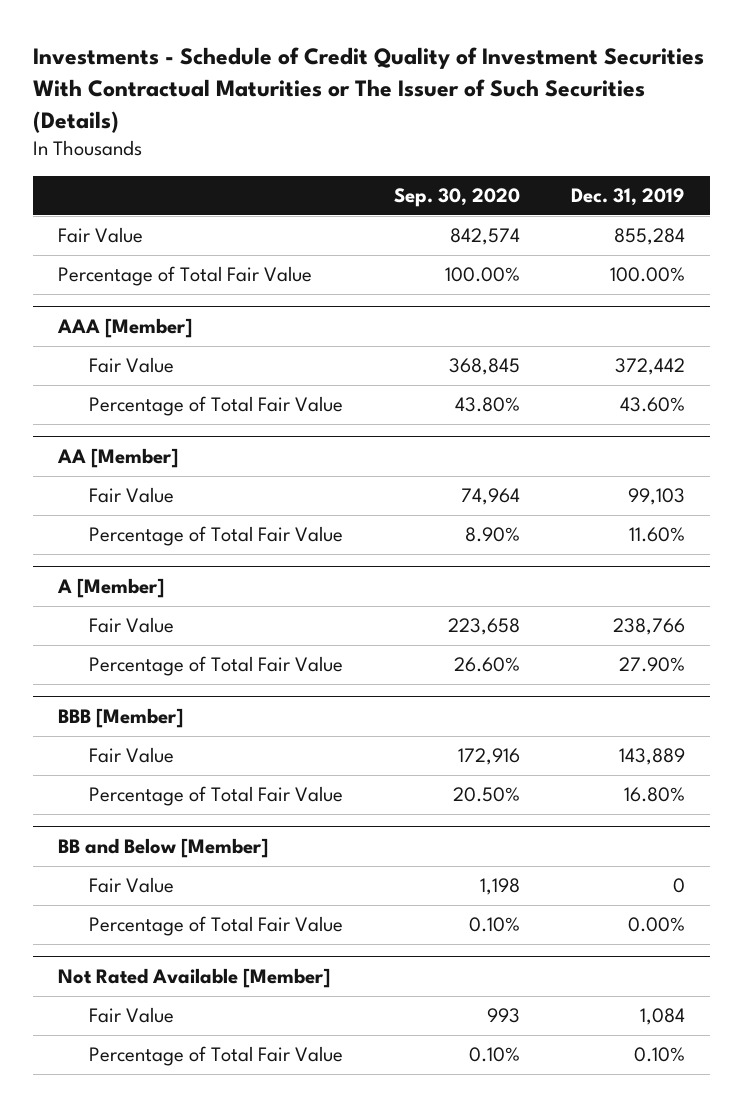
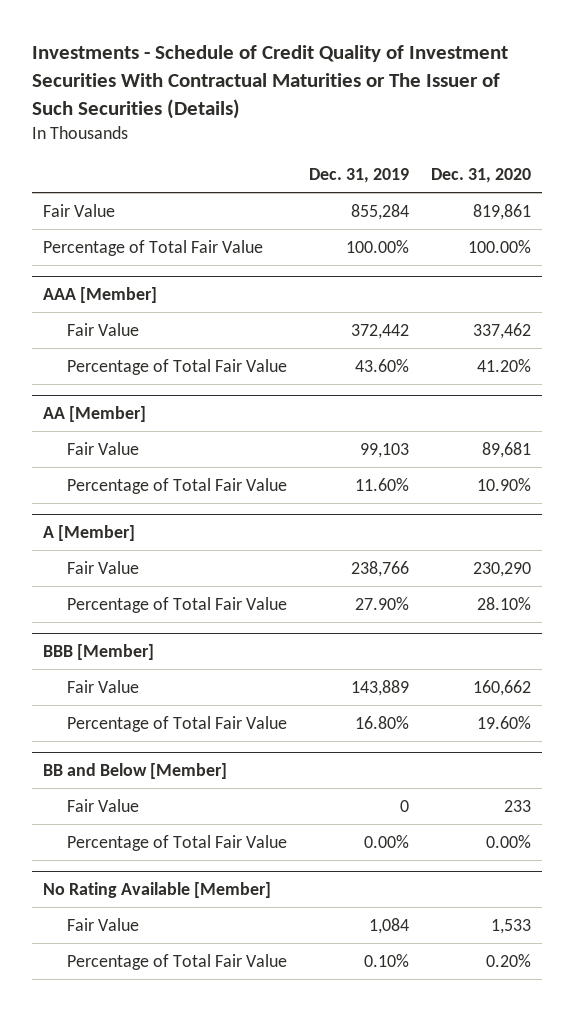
[394,187,521,207] Sep. 30, 2020 -> none
none -> [430,168,531,184] Dec. 31, 2020
[58,967,331,988] Not Rated Available [Member] -> [42,882,271,899] No Rating Available [Member]

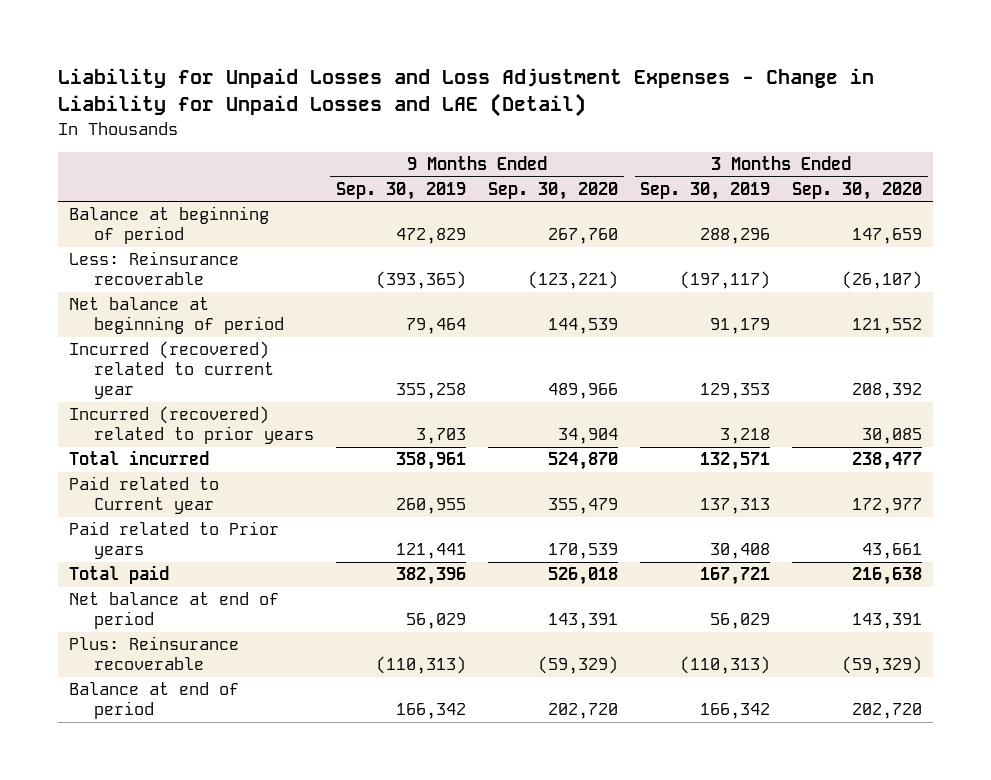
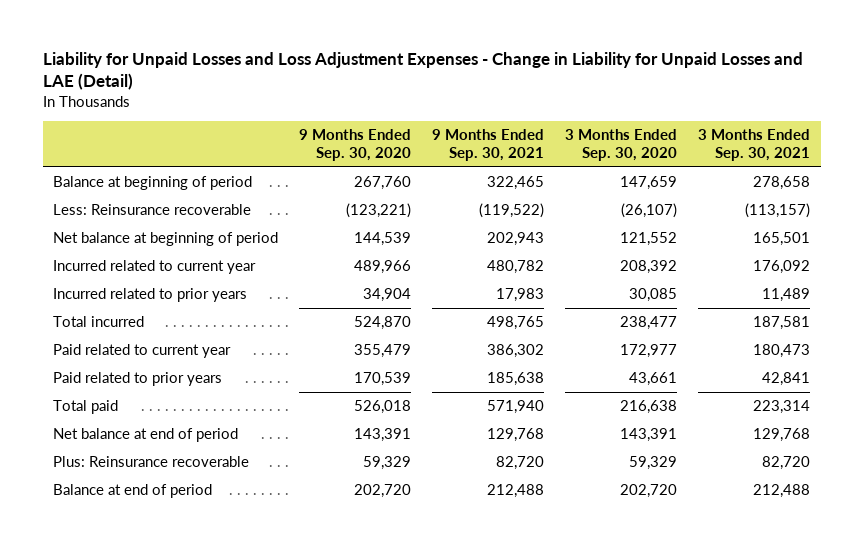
[335,182,466,201] Sep. 30, 2019 -> none
[640,182,771,201] Sep. 30, 2019 -> none
none -> [432,129,545,162] 9 Months Ended Sep. 30, 2021
none -> [698,129,811,162] 3 Months Ended Sep. 30, 2021
[68,341,274,400] Incurred (recovered) related to current year -> [53,260,257,275] Incurred related to current year
[68,406,314,445] Incurred (recovered) related to prior years -> [53,288,248,303] Incurred related to prior years
[68,476,219,515] Paid related to Current year -> [53,344,232,359] Paid related to current year
[68,521,279,560] Paid related to Prior years -> [53,372,223,387] Paid related to prior years
[538,656,619,675] (59,329) -> [363,456,412,471] 59,329
[842,656,923,675] (59,329) -> [629,456,678,471] 59,329

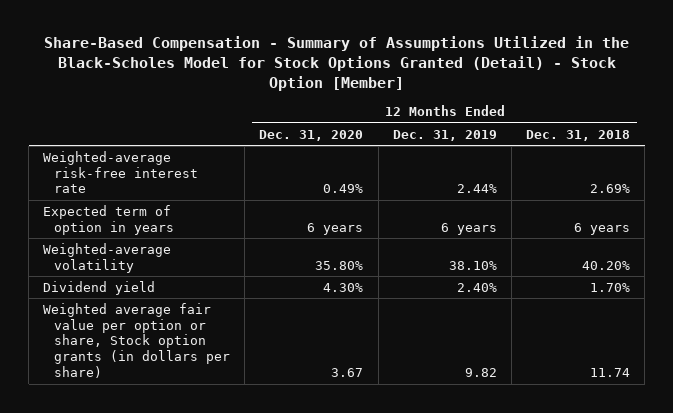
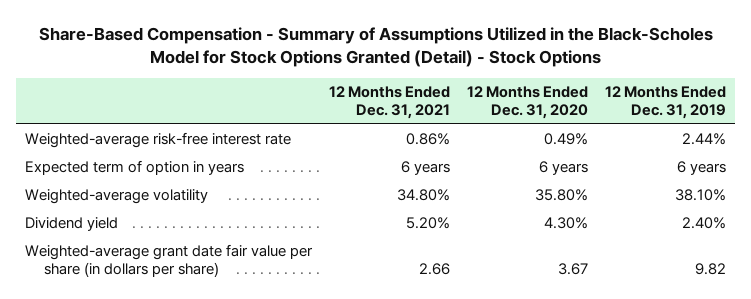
[43,36,629,91] Share-Based Compensation - Summary of Assumptions Utilized in the Black-Scholes Model for Stock Options Granted (Detail) - Stock Option [Member] -> [38,26,713,67] Share-Based Compensation - Summary of Assumptions Utilized in the Black-Scholes Model for Stock Options Granted (Detail) - Stock Options
[526,129,631,141] Dec. 31, 2018 -> none
none -> [328,86,450,120] 12 Months Ended Dec. 31, 2021
[43,302,231,379] Weighted average fair value per option or share, Stock option grants (in dollars per share) -> [24,244,313,278] Weighted-average grant date fair value per share (in dollars per share)

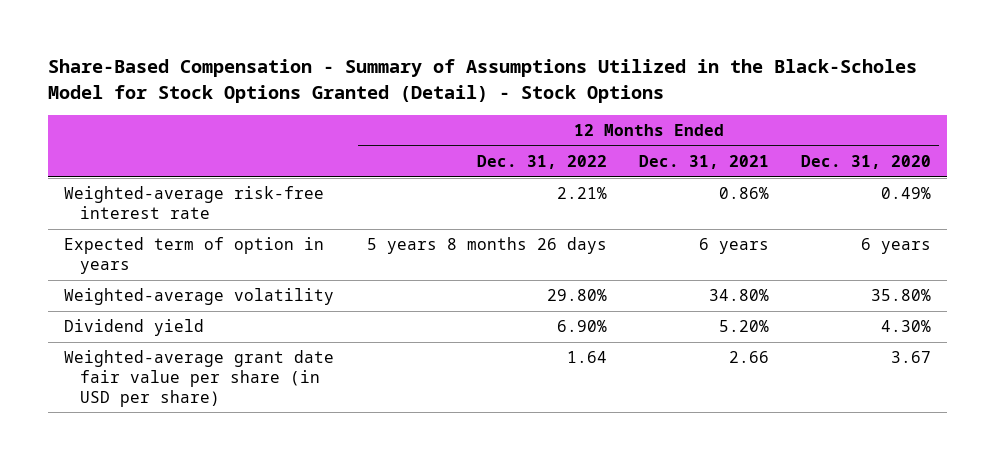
[605,86,727,120] 12 Months Ended Dec. 31, 2019 -> none
none -> [476,155,607,170] Dec. 31, 2022
[24,244,313,278] Weighted-average grant date fair value per share (in dollars per share) -> [64,350,335,407] Weighted-average grant date fair value per share (in USD per share)

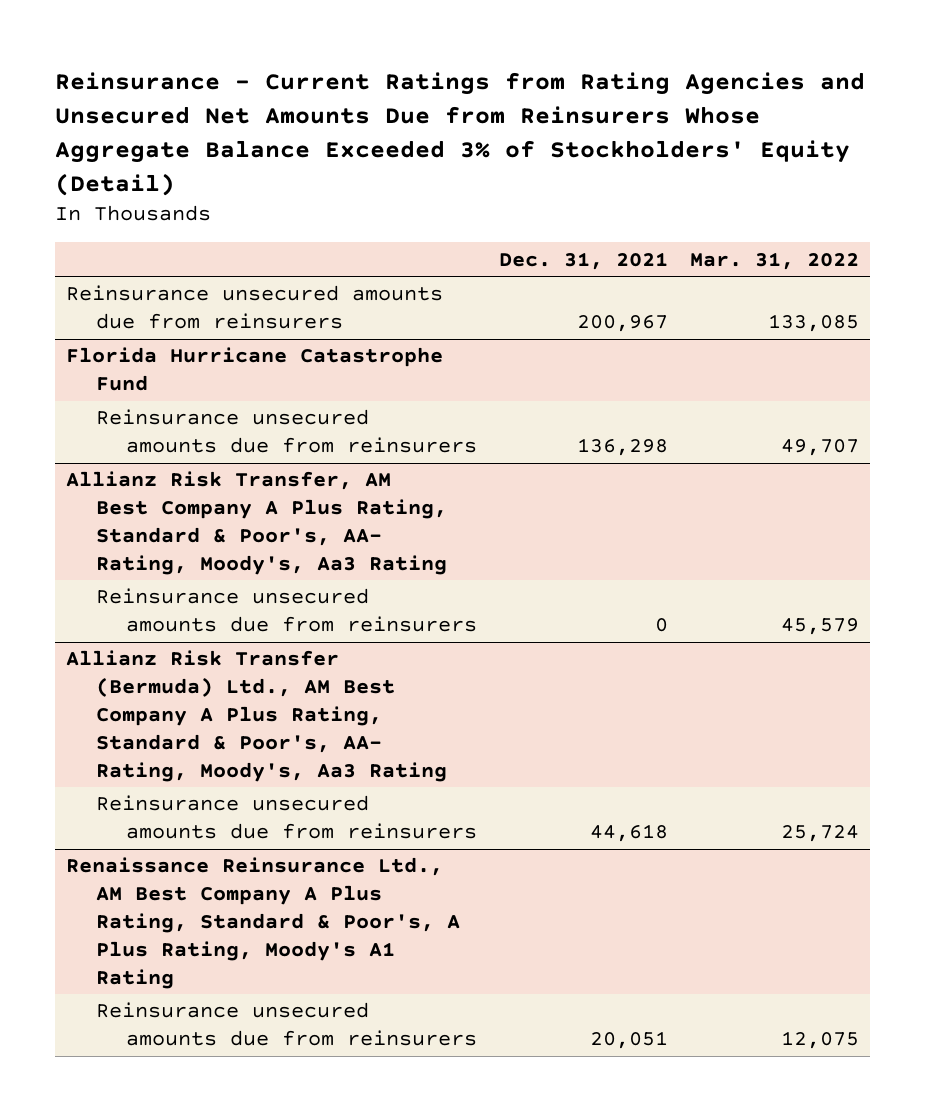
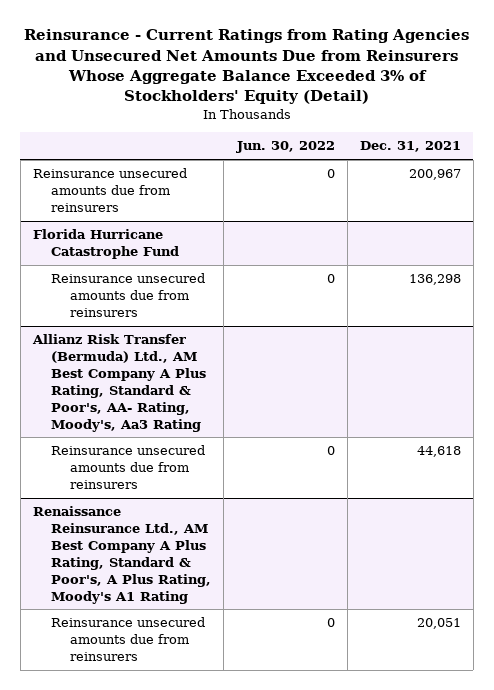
[689,251,859,270] Mar. 31, 2022 -> none
none -> [235,141,335,154] Jun. 30, 2022
[65,471,447,575] Allianz Risk Transfer, AM Best Company A Plus Rating, Standard & Poor's, AA- Rating, Moody's, Aa3 Rating -> none
[95,588,477,633] Reinsurance unsecured amounts due from reinsurers -> none

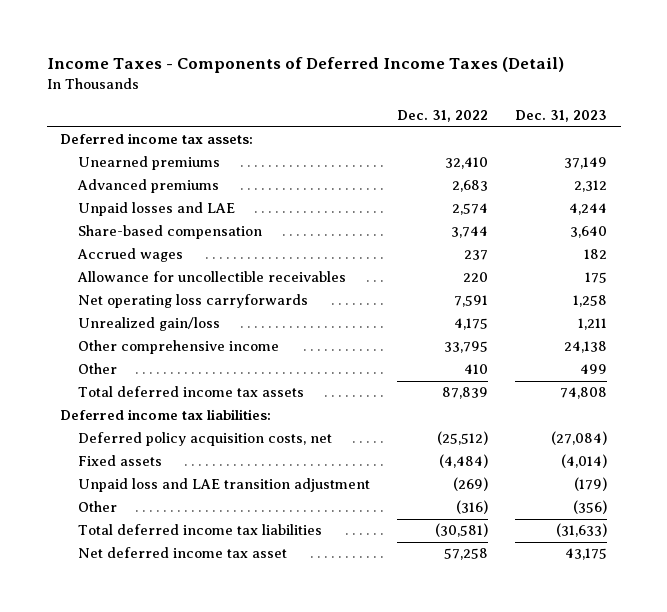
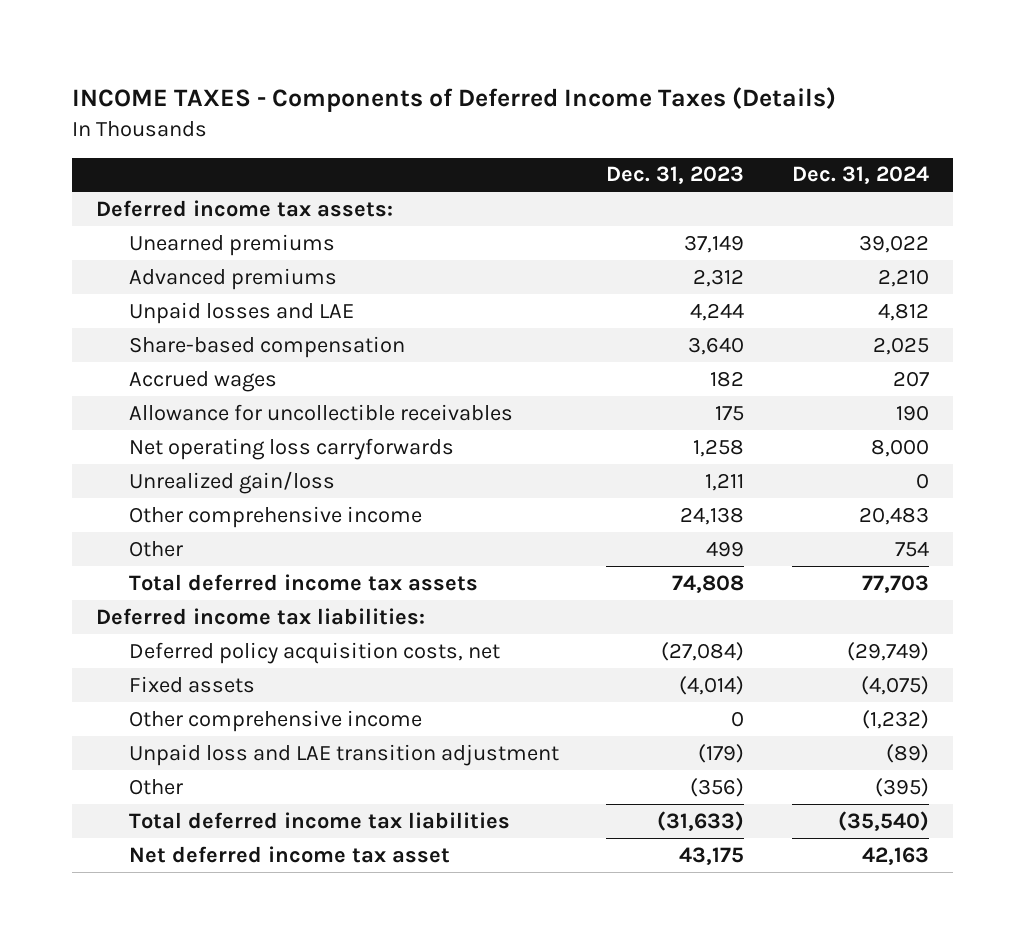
[46,57,564,74] Income Taxes - Components of Deferred Income Taxes (Detail) -> [72,87,837,113] INCOME TAXES - Components of Deferred Income Taxes (Details)
[396,110,488,123] Dec. 31, 2022 -> none
none -> [791,166,929,185] Dec. 31, 2024
none -> [128,709,422,732] Other comprehensive income

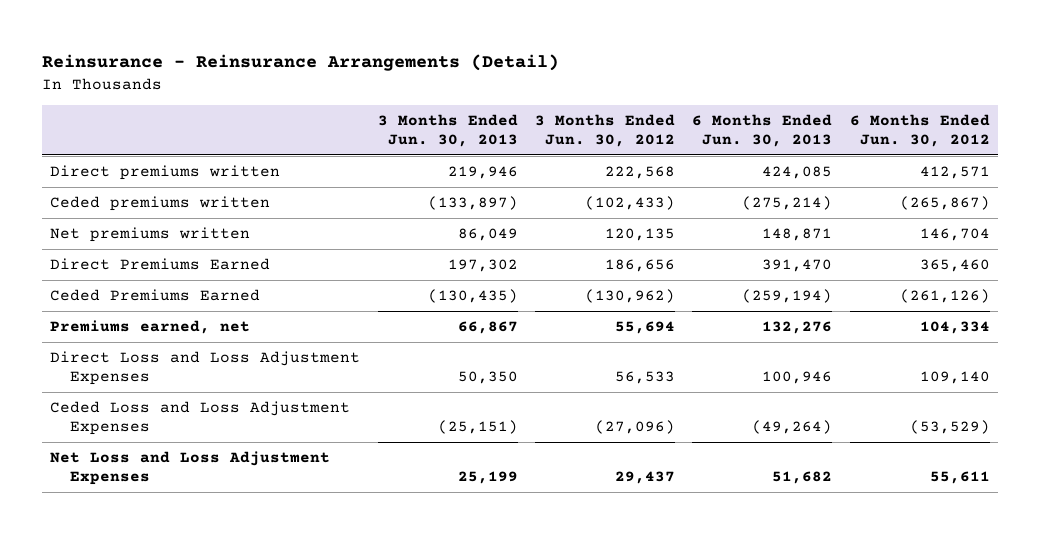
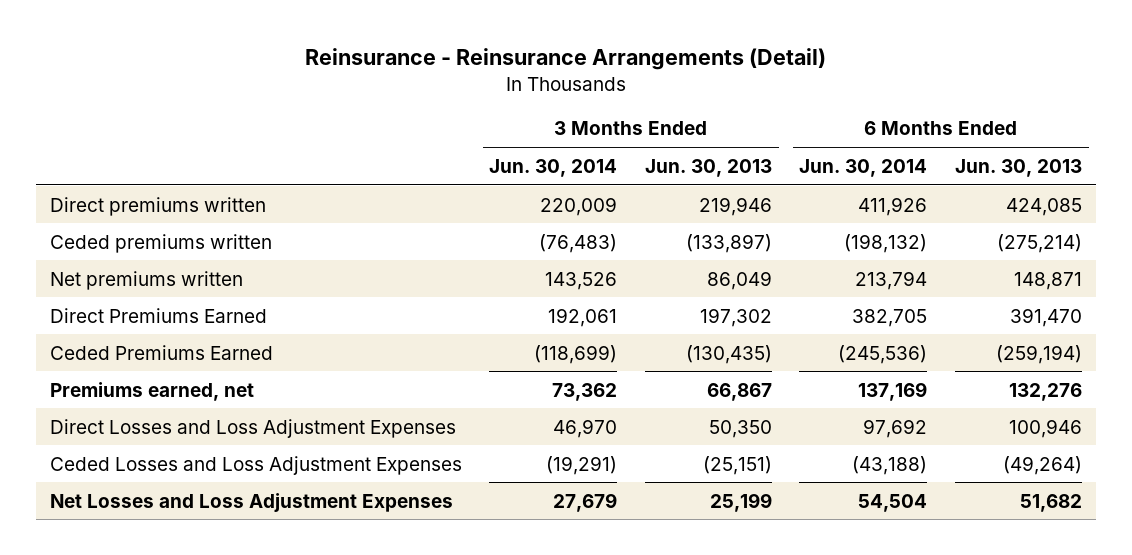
[535,113,676,147] 3 Months Ended Jun. 30, 2012 -> none
[849,113,990,147] 6 Months Ended Jun. 30, 2012 -> none
none -> [489,158,618,177] Jun. 30, 2014
none -> [799,158,928,177] Jun. 30, 2014
[50,351,361,386] Direct Loss and Loss Adjustment Expenses -> [49,418,456,438] Direct Losses and Loss Adjustment Expenses
[50,401,351,436] Ceded Loss and Loss Adjustment Expenses -> [49,455,462,475] Ceded Losses and Loss Adjustment Expenses
[50,451,331,486] Net Loss and Loss Adjustment Expenses -> [49,492,453,512] Net Losses and Loss Adjustment Expenses

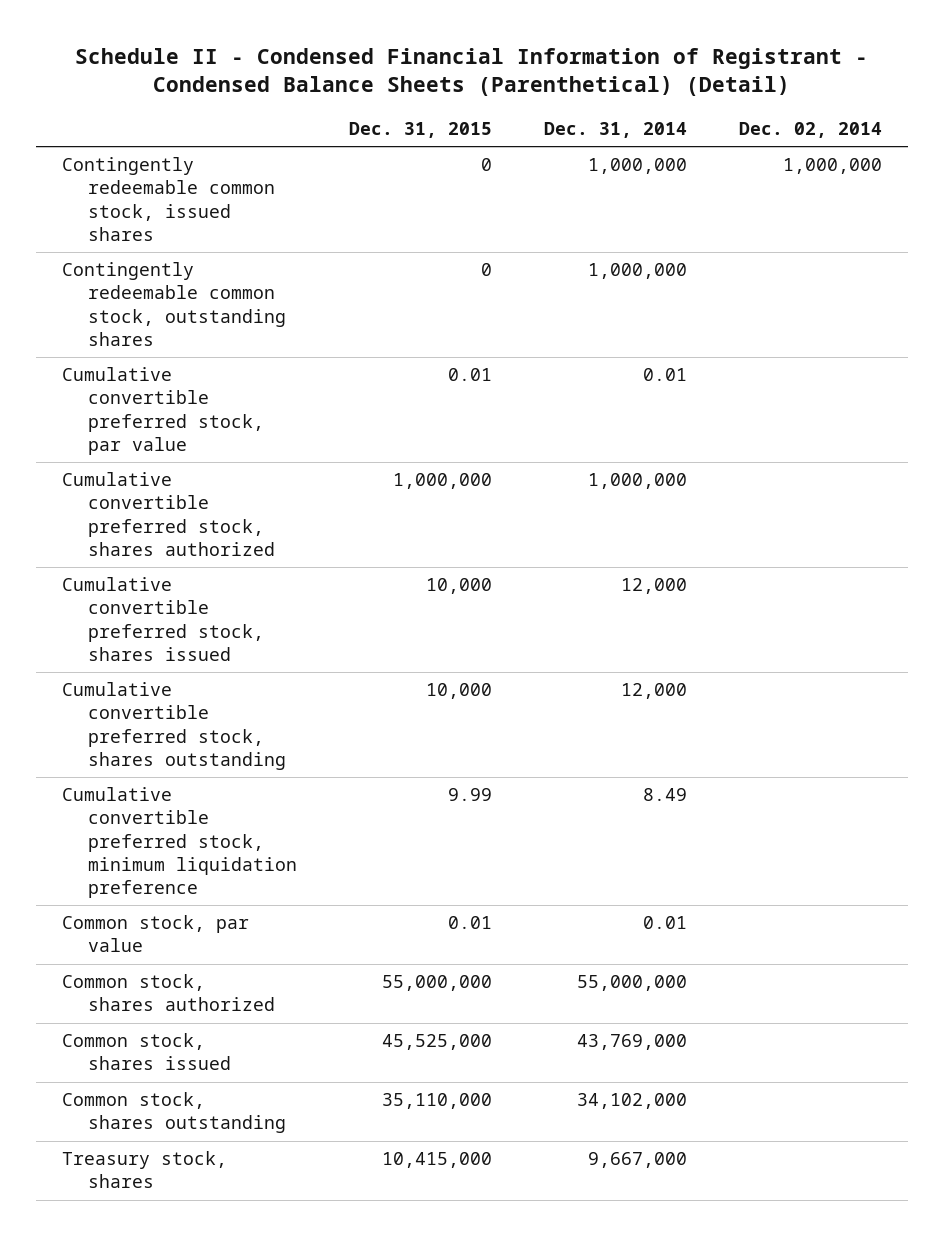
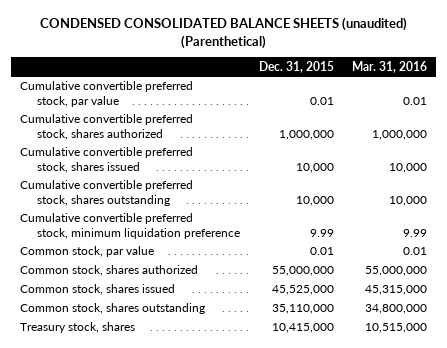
[74,47,868,97] Schedule II - Condensed Financial Information of Registrant - Condensed Balance Sheets (Parenthetical) (Detail) -> [39,17,407,50] CONDENSED CONSOLIDATED BALANCE SHEETS (unaudited) (Parenthetical)
[543,121,687,138] Dec. 31, 2014 -> none
[738,121,882,138] Dec. 02, 2014 -> none
none -> [352,60,428,73] Mar. 31, 2016
[61,157,275,241] Contingently redeemable common stock, issued shares -> none
[61,262,286,346] Contingently redeemable common stock, outstanding shares -> none

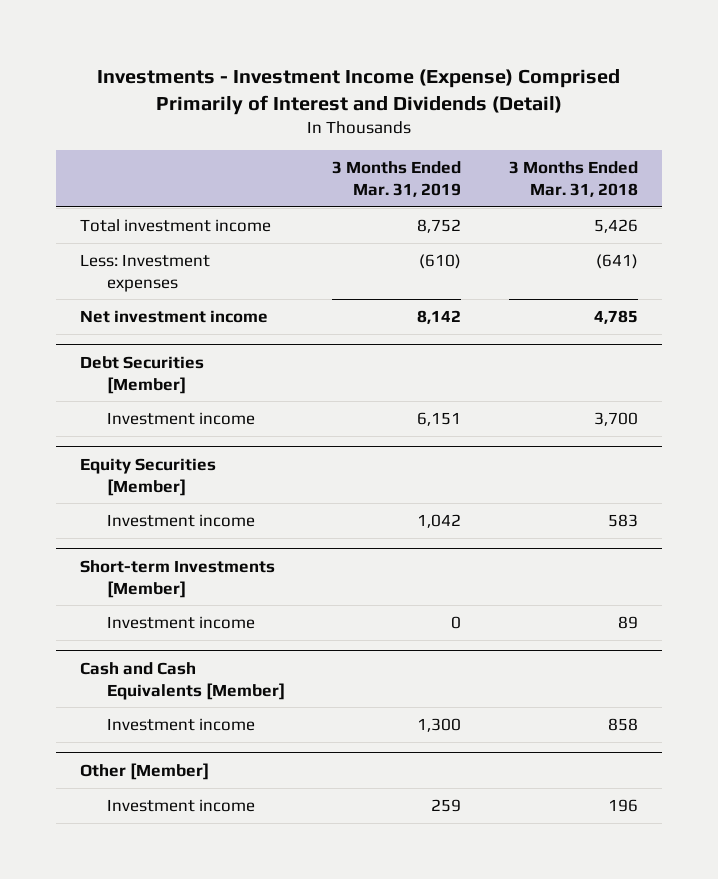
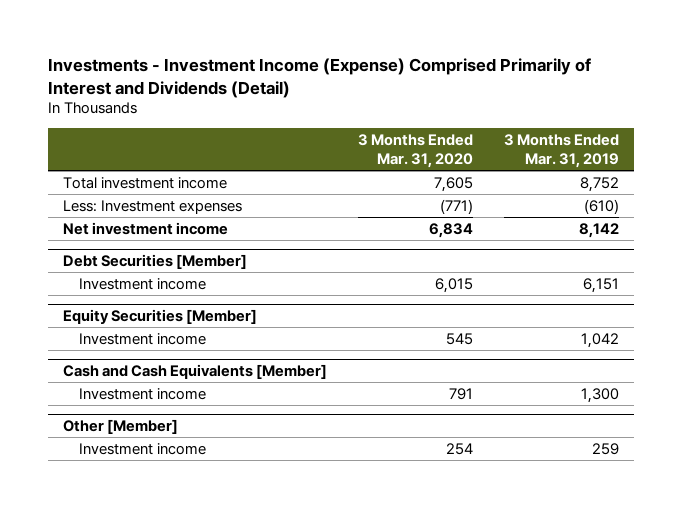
[508,161,638,197] 3 Months Ended Mar. 31, 2018 -> none
none -> [357,133,473,168] 3 Months Ended Mar. 31, 2020
[79,559,275,598] Short-term Investments [Member] -> none
[106,615,255,629] Investment income -> none

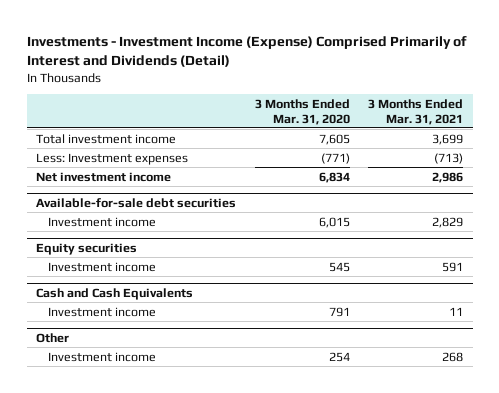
[503,133,619,168] 3 Months Ended Mar. 31, 2019 -> none
none -> [368,98,464,125] 3 Months Ended Mar. 31, 2021
[63,254,248,270] Debt Securities [Member] -> [36,197,237,208] Available-for-sale debt securities
[63,309,258,325] Equity Securities [Member] -> [36,242,138,255] Equity securities
[63,364,328,380] Cash and Cash Equivalents [Member] -> [36,287,194,300] Cash and Cash Equivalents
[63,419,179,435] Other [Member] -> [36,332,70,343] Other

